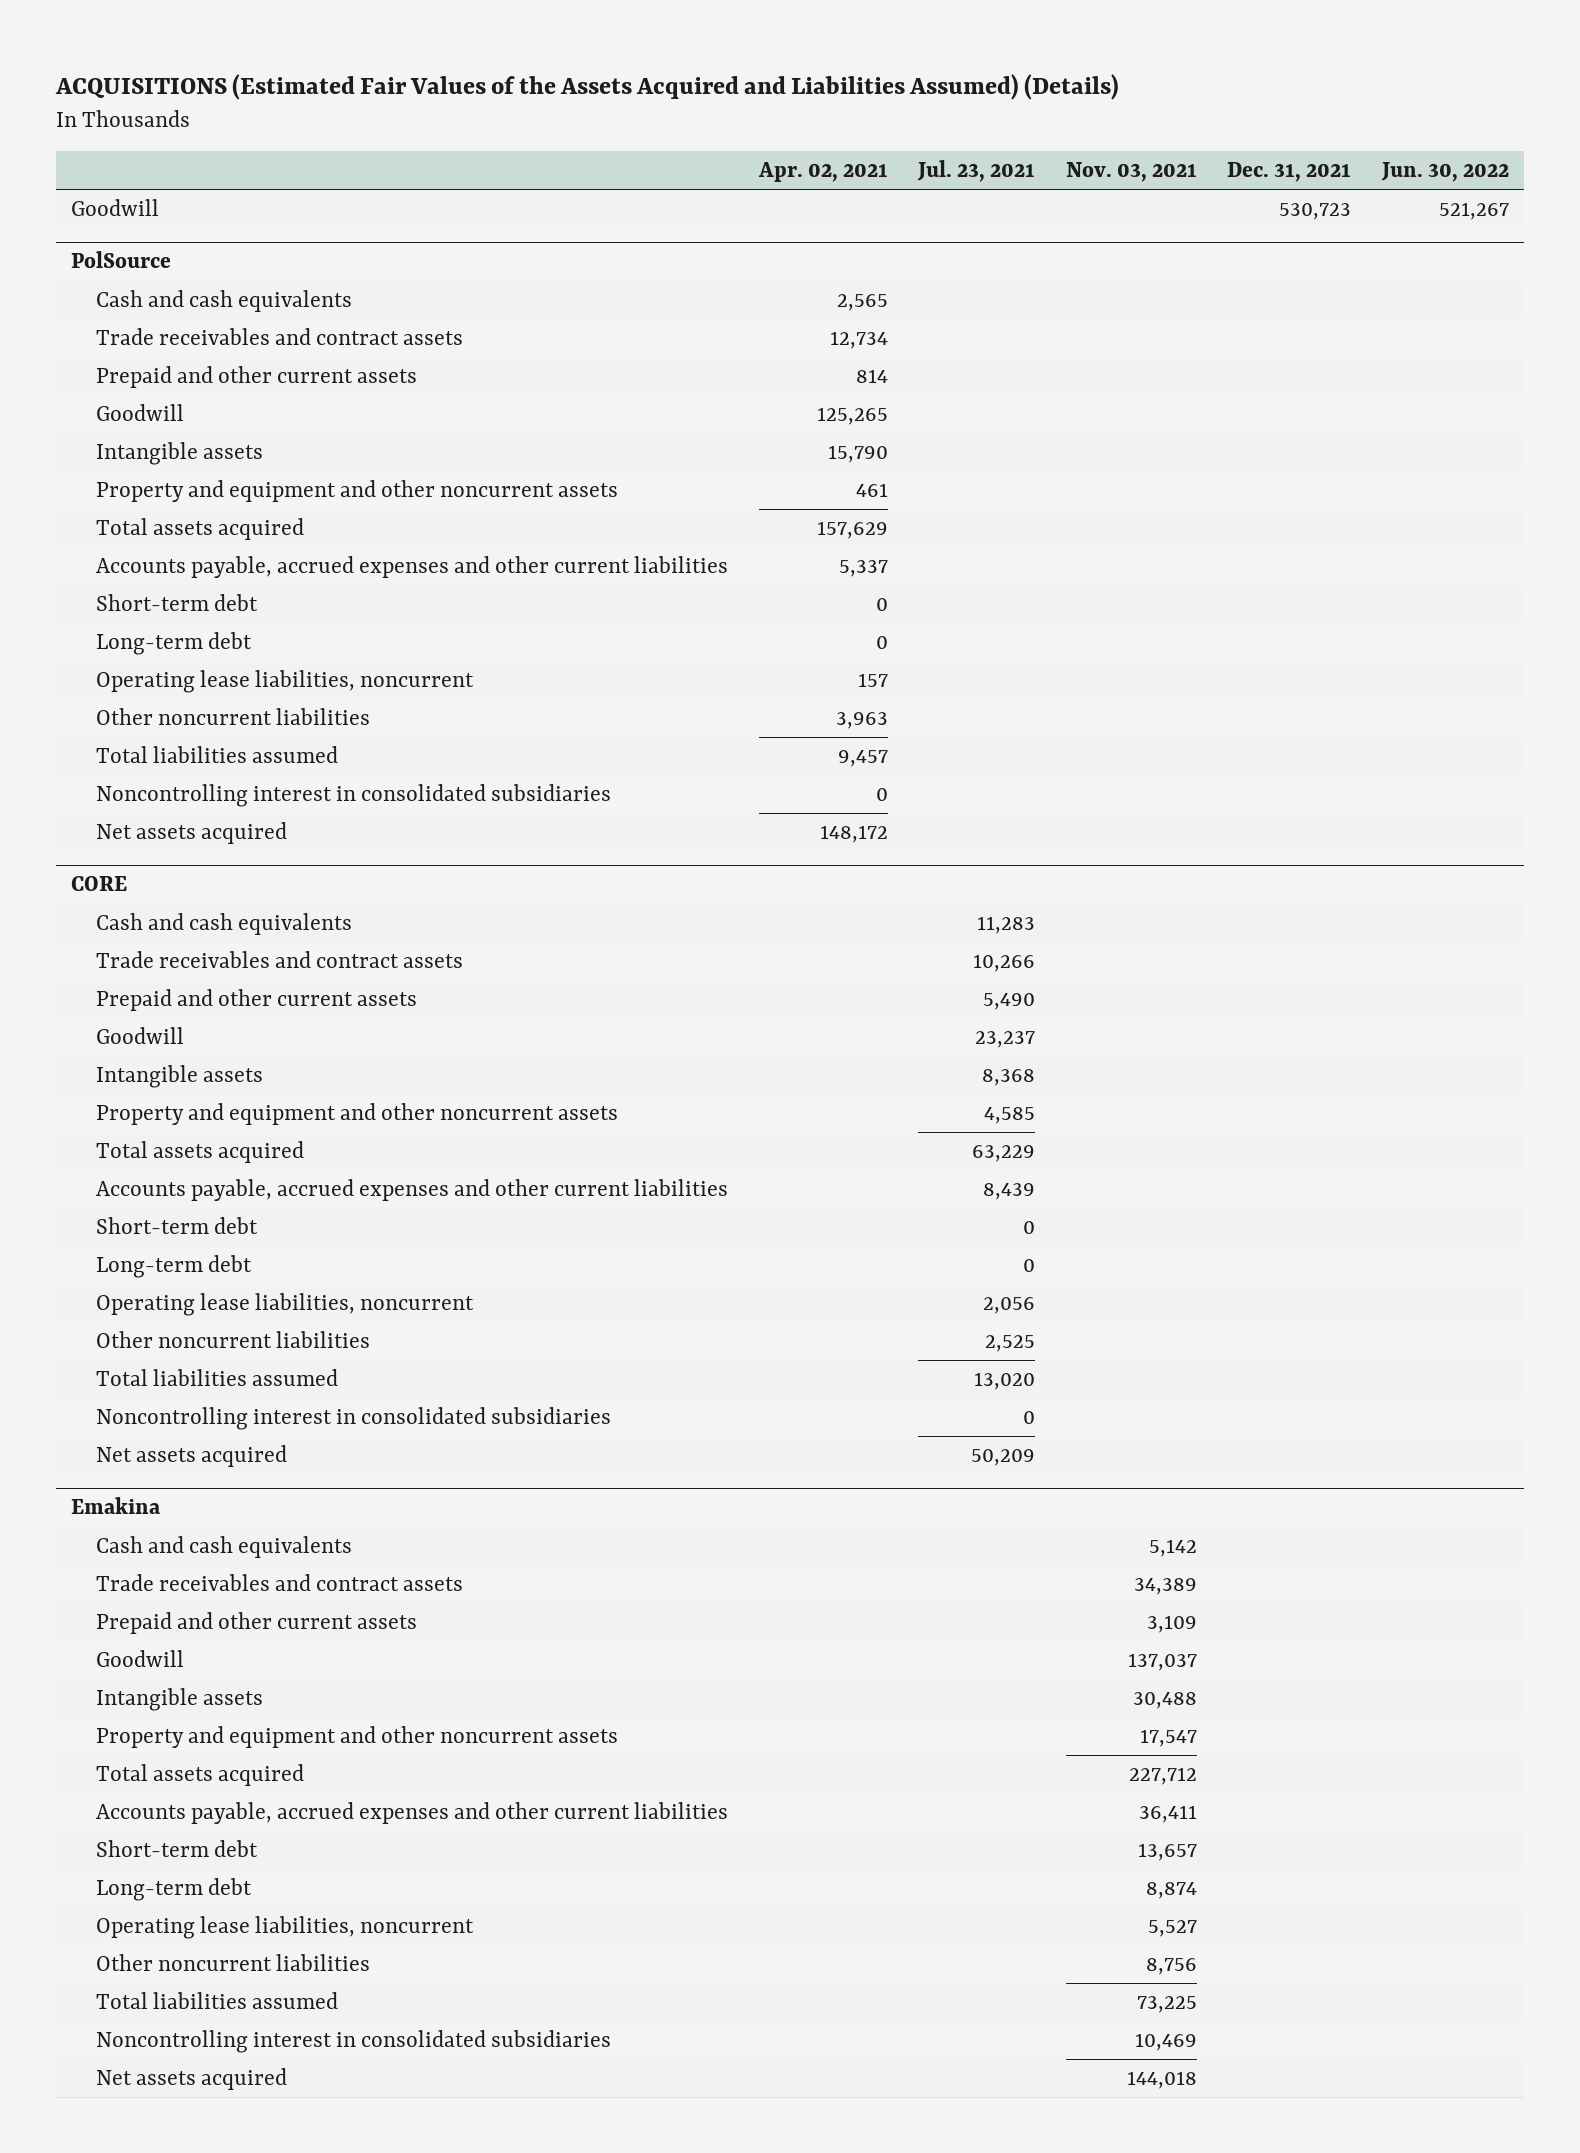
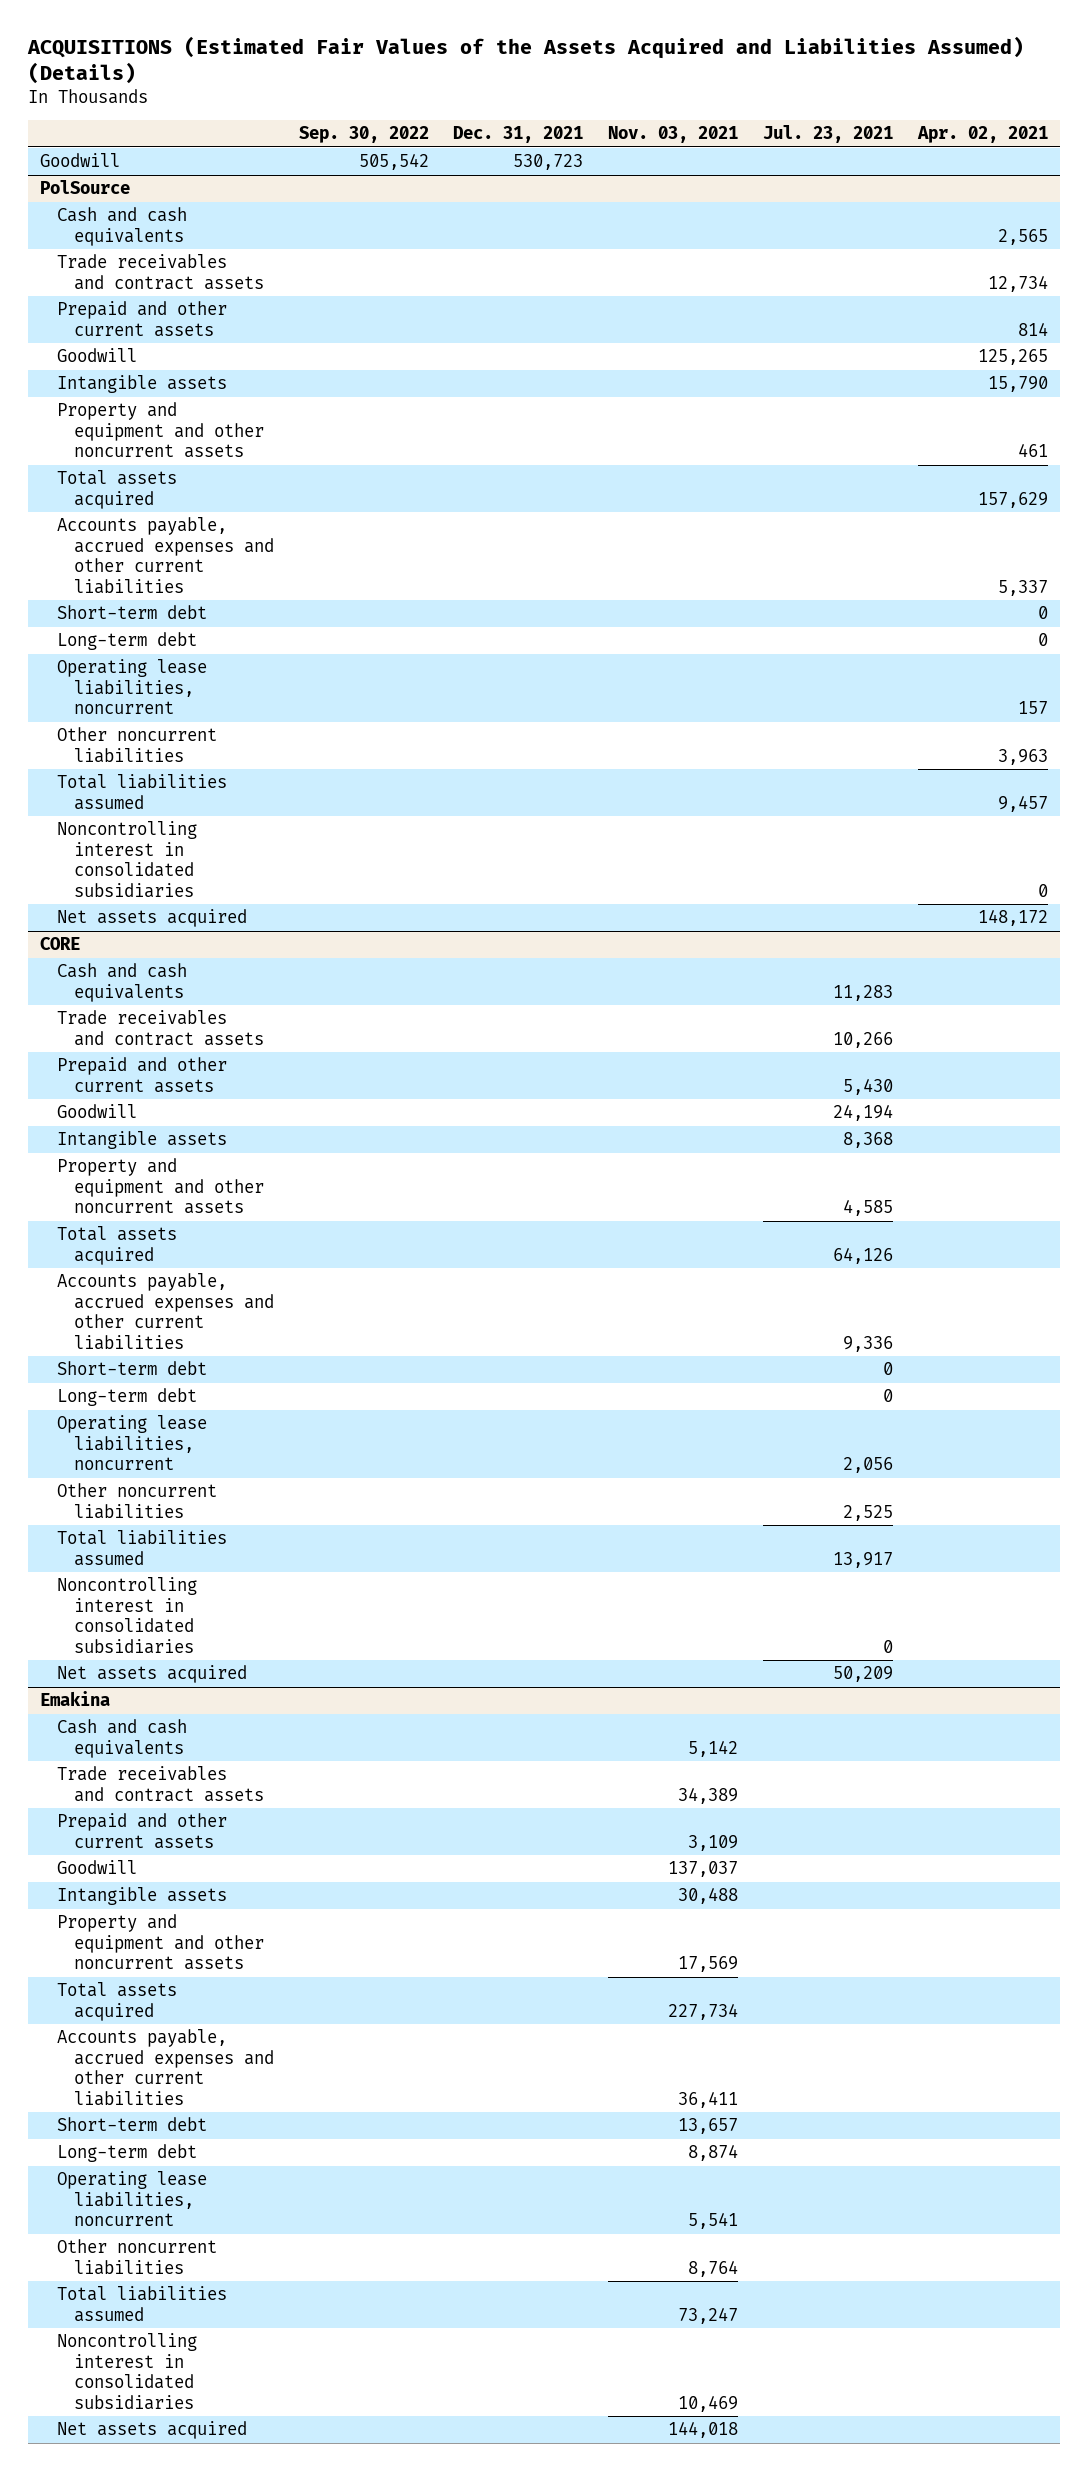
[1380,161,1509,182] Jun. 30, 2022 -> none
none -> [298,125,429,143] Sep. 30, 2022
[983,993,1036,1011] 5,490 -> [842,1077,893,1095] 5,430
[975,1031,1036,1049] 23,237 -> [832,1104,893,1122] 24,194
[972,1145,1036,1163] 63,229 -> [832,1246,893,1264] 64,126
[983,1183,1036,1201] 8,439 -> [842,1335,893,1352] 9,336
[974,1372,1036,1391] 13,020 -> [832,1551,893,1568] 13,917
[1139,1729,1197,1748] 17,547 -> [678,1956,739,1973] 17,569
[1128,1767,1197,1786] 227,712 -> [668,2002,739,2020] 227,734
[1147,1920,1197,1938] 5,527 -> [688,2212,739,2230] 5,541
[1145,1958,1197,1976] 8,756 -> [688,2259,739,2277] 8,764
[1136,1996,1197,2014] 73,225 -> [678,2306,739,2324] 73,247

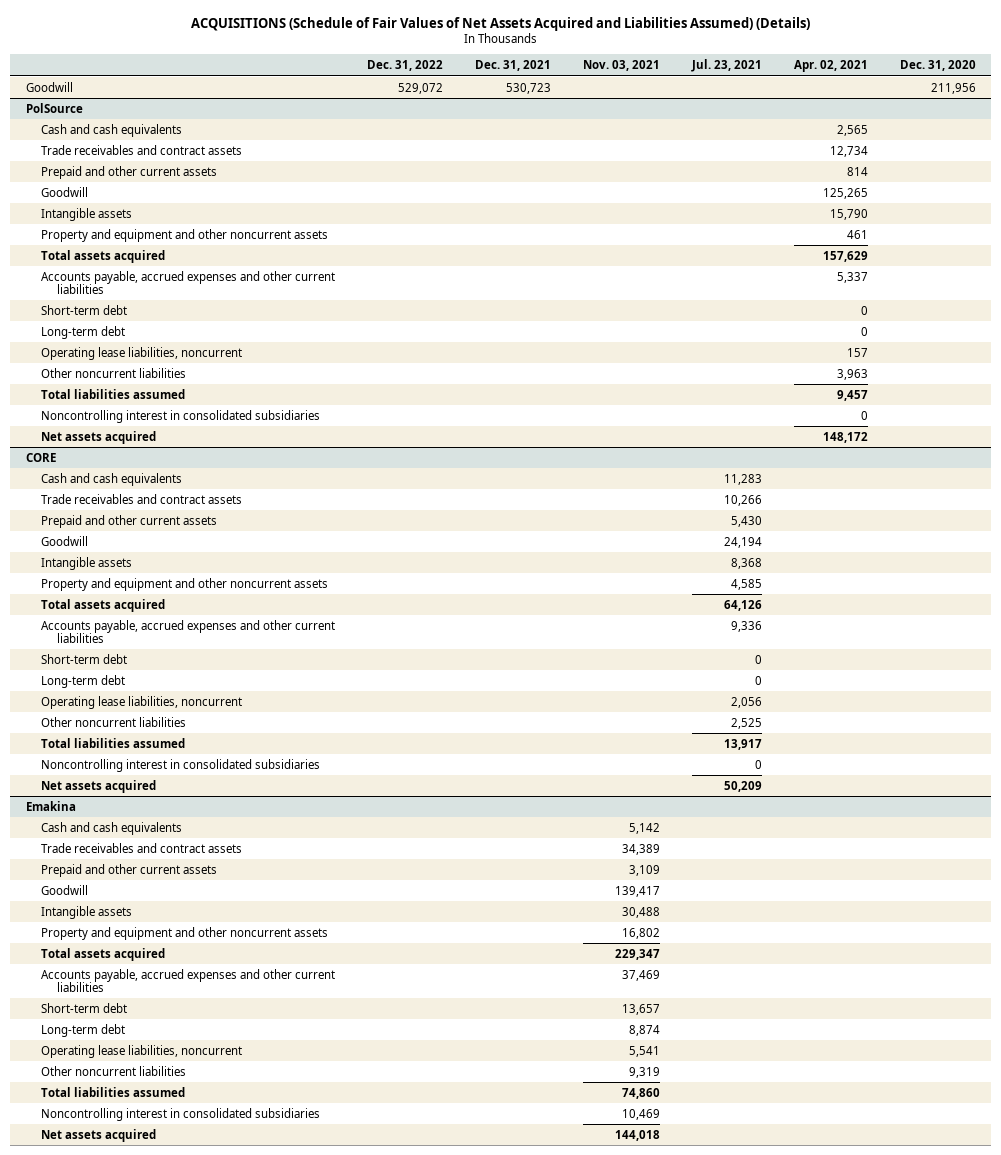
[26,35,1024,85] ACQUISITIONS (Estimated Fair Values of the Assets Acquired and Liabilities Assumed) (Details) -> [190,16,810,31] ACQUISITIONS (Schedule of Fair Values of Net Assets Acquired and Liabilities Assumed) (Details)
[298,125,429,143] Sep. 30, 2022 -> none
none -> [367,59,444,71] Dec. 31, 2022
none -> [899,59,976,71] Dec. 31, 2020
[668,1861,739,1878] 137,037 -> [614,885,660,897] 139,417
[678,1956,739,1973] 17,569 -> [621,927,660,939] 16,802
[668,2002,739,2020] 227,734 -> [614,948,660,960] 229,347
[678,2090,739,2108] 36,411 -> [621,969,660,981] 37,469
[688,2259,739,2277] 8,764 -> [628,1066,660,1078] 9,319
[678,2306,739,2324] 73,247 -> [621,1087,660,1099] 74,860

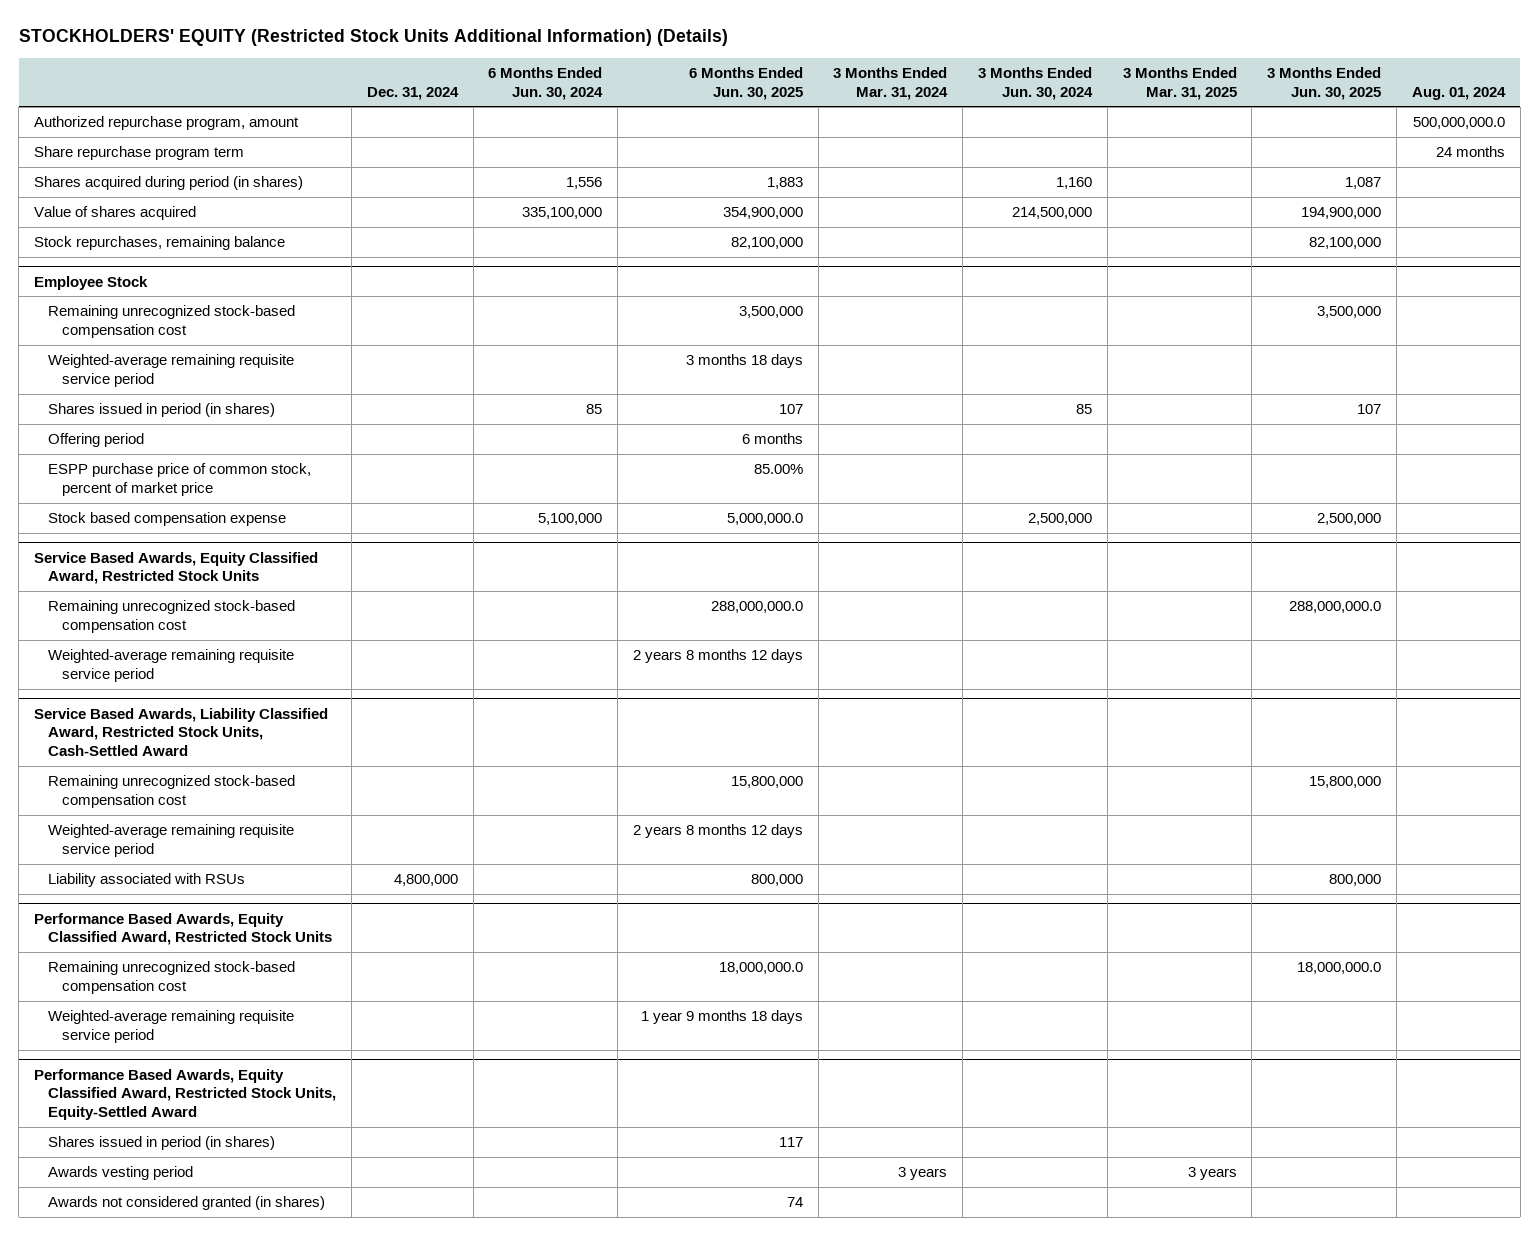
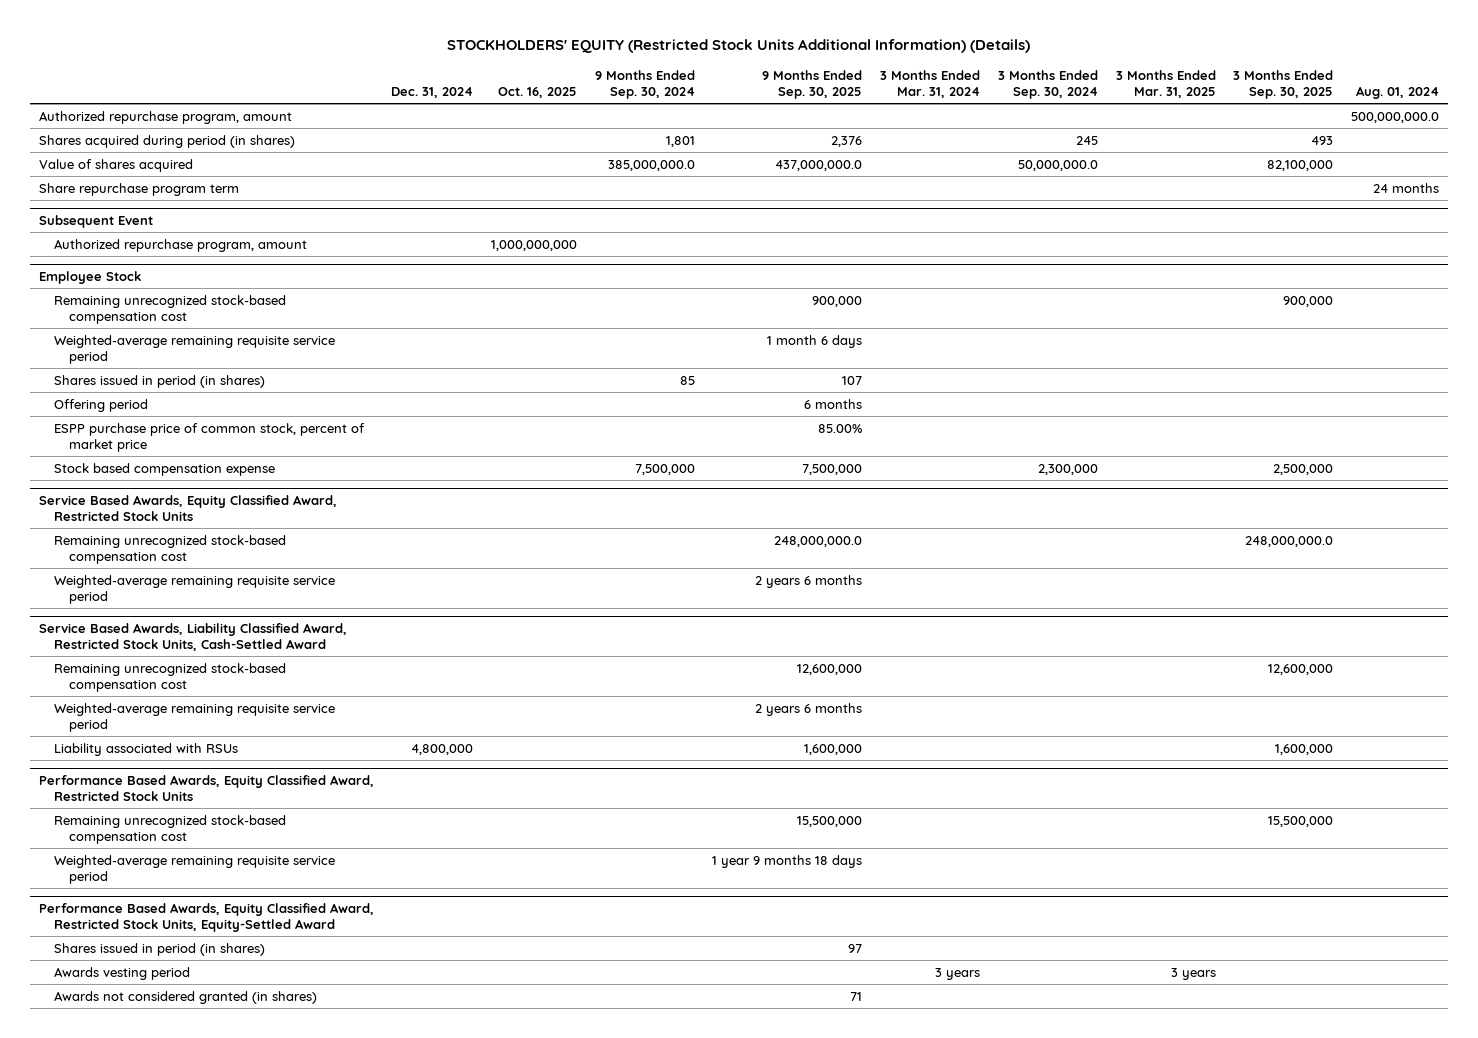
[488,66,604,100] 6 Months Ended Jun. 30, 2024 -> none
[688,66,803,100] 6 Months Ended Jun. 30, 2025 -> none
[978,66,1094,100] 3 Months Ended Jun. 30, 2024 -> none
[1267,66,1382,100] 3 Months Ended Jun. 30, 2025 -> none
none -> [498,86,578,98] Oct. 16, 2025
none -> [594,69,695,99] 9 Months Ended Sep. 30, 2024
none -> [762,69,863,99] 9 Months Ended Sep. 30, 2025
none -> [997,69,1098,99] 3 Months Ended Sep. 30, 2024
none -> [1233,69,1334,99] 3 Months Ended Sep. 30, 2025
[34,236,286,251] Stock repurchases, remaining balance -> none
[34,146,245,161] Share repurchase program term -> [38,182,239,196] Share repurchase program term
none -> [38,214,153,228] Subsequent Event
none -> [53,238,307,252] Authorized repurchase program, amount

